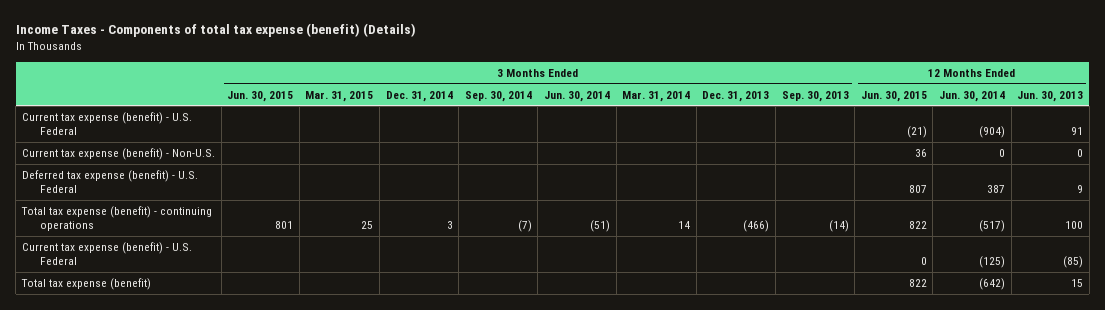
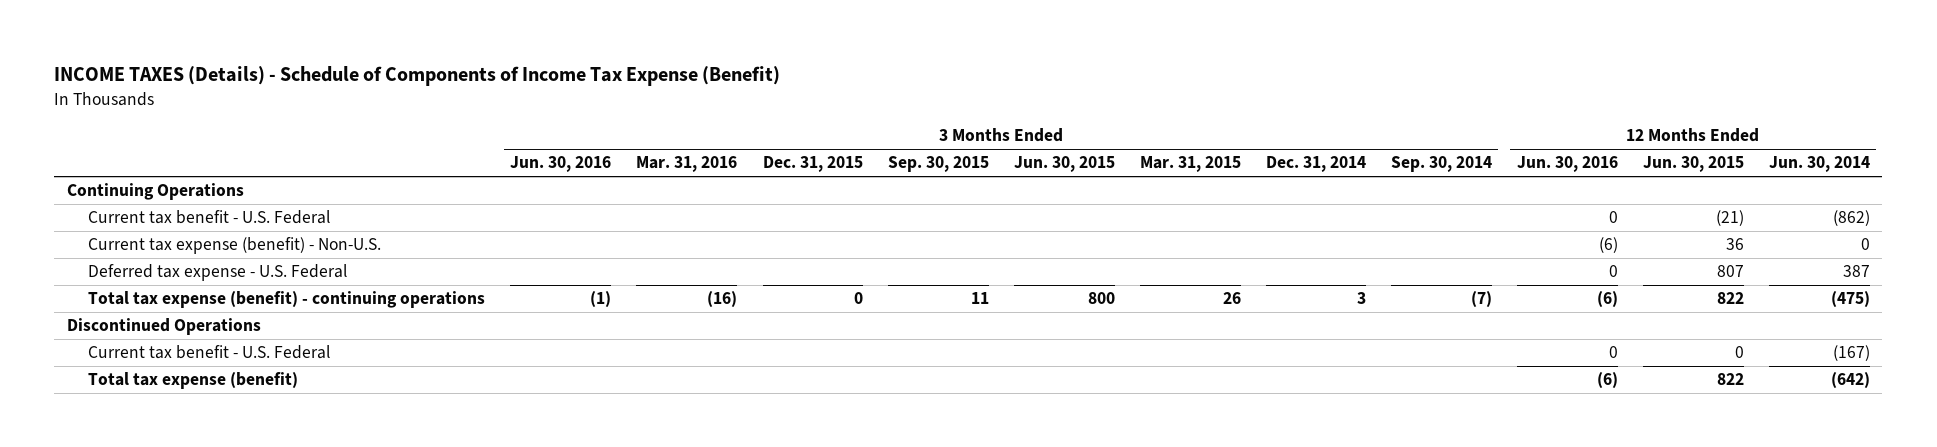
[15,23,416,38] Income Taxes - Components of total tax expense (benefit) (Details) -> [54,66,781,87] INCOME TAXES (Details) - Schedule of Components of Income Tax Expense (Benefit)
[544,90,611,102] Jun. 30, 2014 -> none
[622,90,691,102] Mar. 31, 2014 -> none
[702,90,770,102] Dec. 31, 2013 -> none
[781,90,849,102] Sep. 30, 2013 -> none
[1017,90,1084,102] Jun. 30, 2013 -> none
none -> [510,156,612,173] Jun. 30, 2016
none -> [636,156,738,173] Mar. 31, 2016
none -> [762,156,863,173] Dec. 31, 2015
none -> [887,156,989,173] Sep. 30, 2015
none -> [1516,156,1618,173] Jun. 30, 2016
none -> [66,183,244,201] Continuing Operations
[22,112,193,136] Current tax expense (benefit) - U.S. Federal -> [88,210,331,225] Current tax benefit - U.S. Federal
[979,126,1006,139] (904) -> [1832,210,1870,227] (862)
[22,170,199,194] Deferred tax expense (benefit) - U.S. Federal -> [88,264,348,282] Deferred tax expense - U.S. Federal
[275,221,294,230] 801 -> [1087,292,1115,305] 800
[361,221,374,230] 25 -> [1222,292,1241,305] 26
[979,220,1006,233] (517) -> [1830,291,1870,308] (475)
none -> [66,318,261,336] Discontinued Operations
[22,242,193,266] Current tax expense (benefit) - U.S. Federal -> [88,345,331,360] Current tax benefit - U.S. Federal
[979,256,1006,269] (125) -> [1832,345,1870,362] (167)

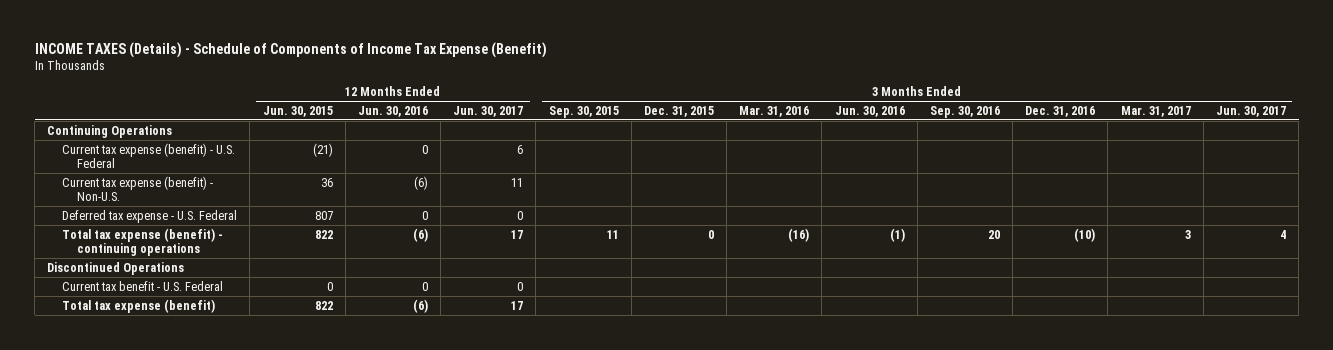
[1013,156,1115,173] Jun. 30, 2015 -> none
[1139,156,1241,173] Mar. 31, 2015 -> none
[1265,156,1366,173] Dec. 31, 2014 -> none
[1390,156,1492,173] Sep. 30, 2014 -> none
[1768,156,1870,173] Jun. 30, 2014 -> none
none -> [453,105,524,117] Jun. 30, 2017
none -> [929,105,1000,118] Sep. 30, 2016
none -> [1025,105,1096,117] Dec. 31, 2016
none -> [1120,105,1191,117] Mar. 31, 2017
none -> [1215,105,1286,117] Jun. 30, 2017
[88,210,331,225] Current tax benefit - U.S. Federal -> [62,142,236,168] Current tax expense (benefit) - U.S. Federal

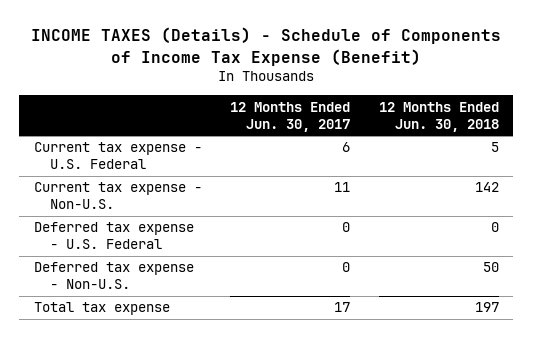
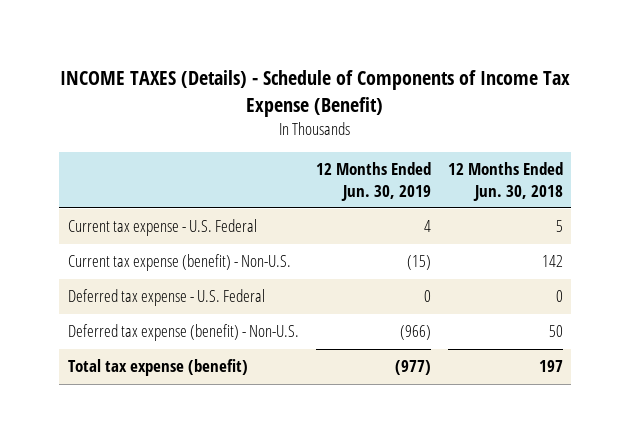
[230,101,351,132] 12 Months Ended Jun. 30, 2017 -> none
none -> [315,161,431,201] 12 Months Ended Jun. 30, 2019
[33,182,202,210] Current tax expense - Non-U.S. -> [67,254,291,272] Current tax expense (benefit) - Non-U.S.
[33,262,194,290] Deferred tax expense - Non-U.S. -> [67,324,299,342] Deferred tax expense (benefit) - Non-U.S.
[33,302,170,316] Total tax expense -> [67,359,248,377] Total tax expense (benefit)

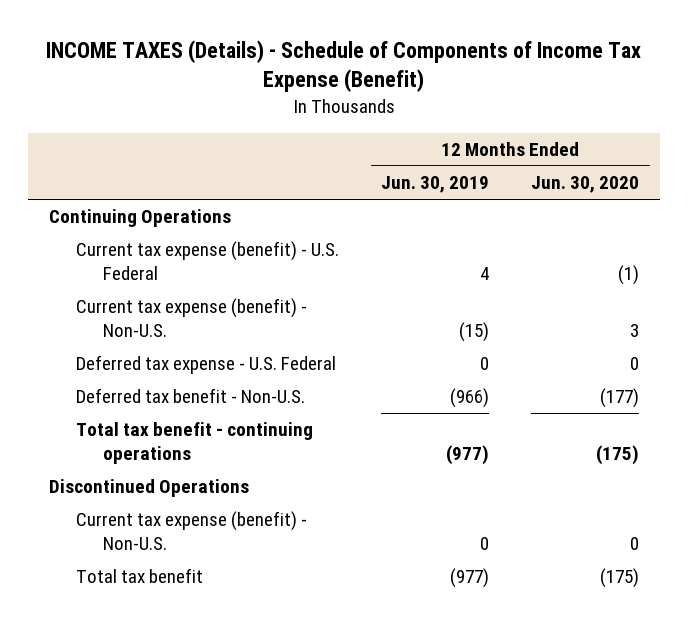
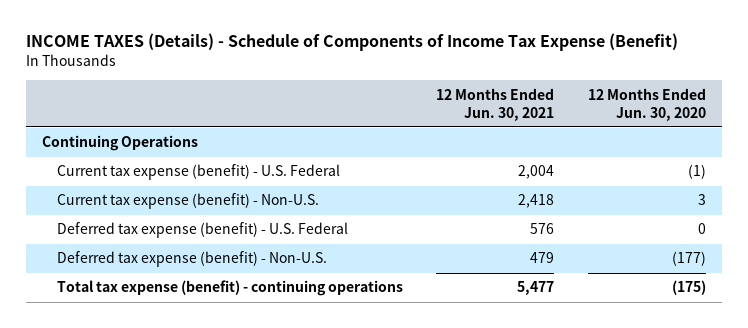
[381,176,490,194] Jun. 30, 2019 -> none
none -> [436,87,555,121] 12 Months Ended Jun. 30, 2021
[48,479,249,498] Discontinued Operations -> none
[76,511,308,550] Current tax expense (benefit) - Non-U.S. -> none
[76,568,204,584] Total tax benefit -> none
[76,355,337,375] Deferred tax expense - U.S. Federal -> [57,222,349,239] Deferred tax expense (benefit) - U.S. Federal
[76,388,306,404] Deferred tax benefit - Non-U.S. -> [57,251,328,268] Deferred tax expense (benefit) - Non-U.S.
[76,422,314,464] Total tax benefit - continuing operations -> [57,280,404,297] Total tax expense (benefit) - continuing operations

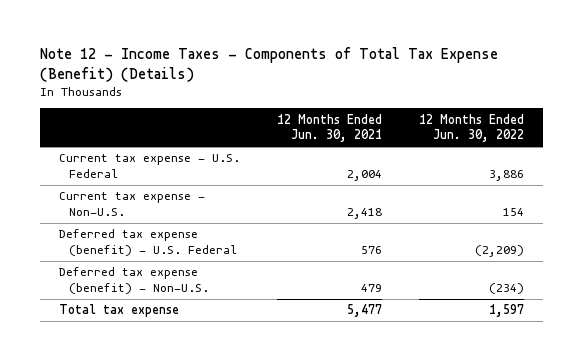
[25,33,678,52] INCOME TAXES (Details) - Schedule of Components of Income Tax Expense (Benefit) -> [39,47,498,82] Note 12 - Income Taxes - Components of Total Tax Expense (Benefit) (Details)
[587,87,706,121] 12 Months Ended Jun. 30, 2020 -> none
none -> [419,113,525,143] 12 Months Ended Jun. 30, 2022
[42,135,199,152] Continuing Operations -> none
[57,164,341,181] Current tax expense (benefit) - U.S. Federal -> [58,154,240,179] Current tax expense - U.S. Federal
[57,193,320,210] Current tax expense (benefit) - Non-U.S. -> [58,192,205,217] Current tax expense - Non-U.S.
[57,280,404,297] Total tax expense (benefit) - continuing operations -> [58,304,179,318] Total tax expense

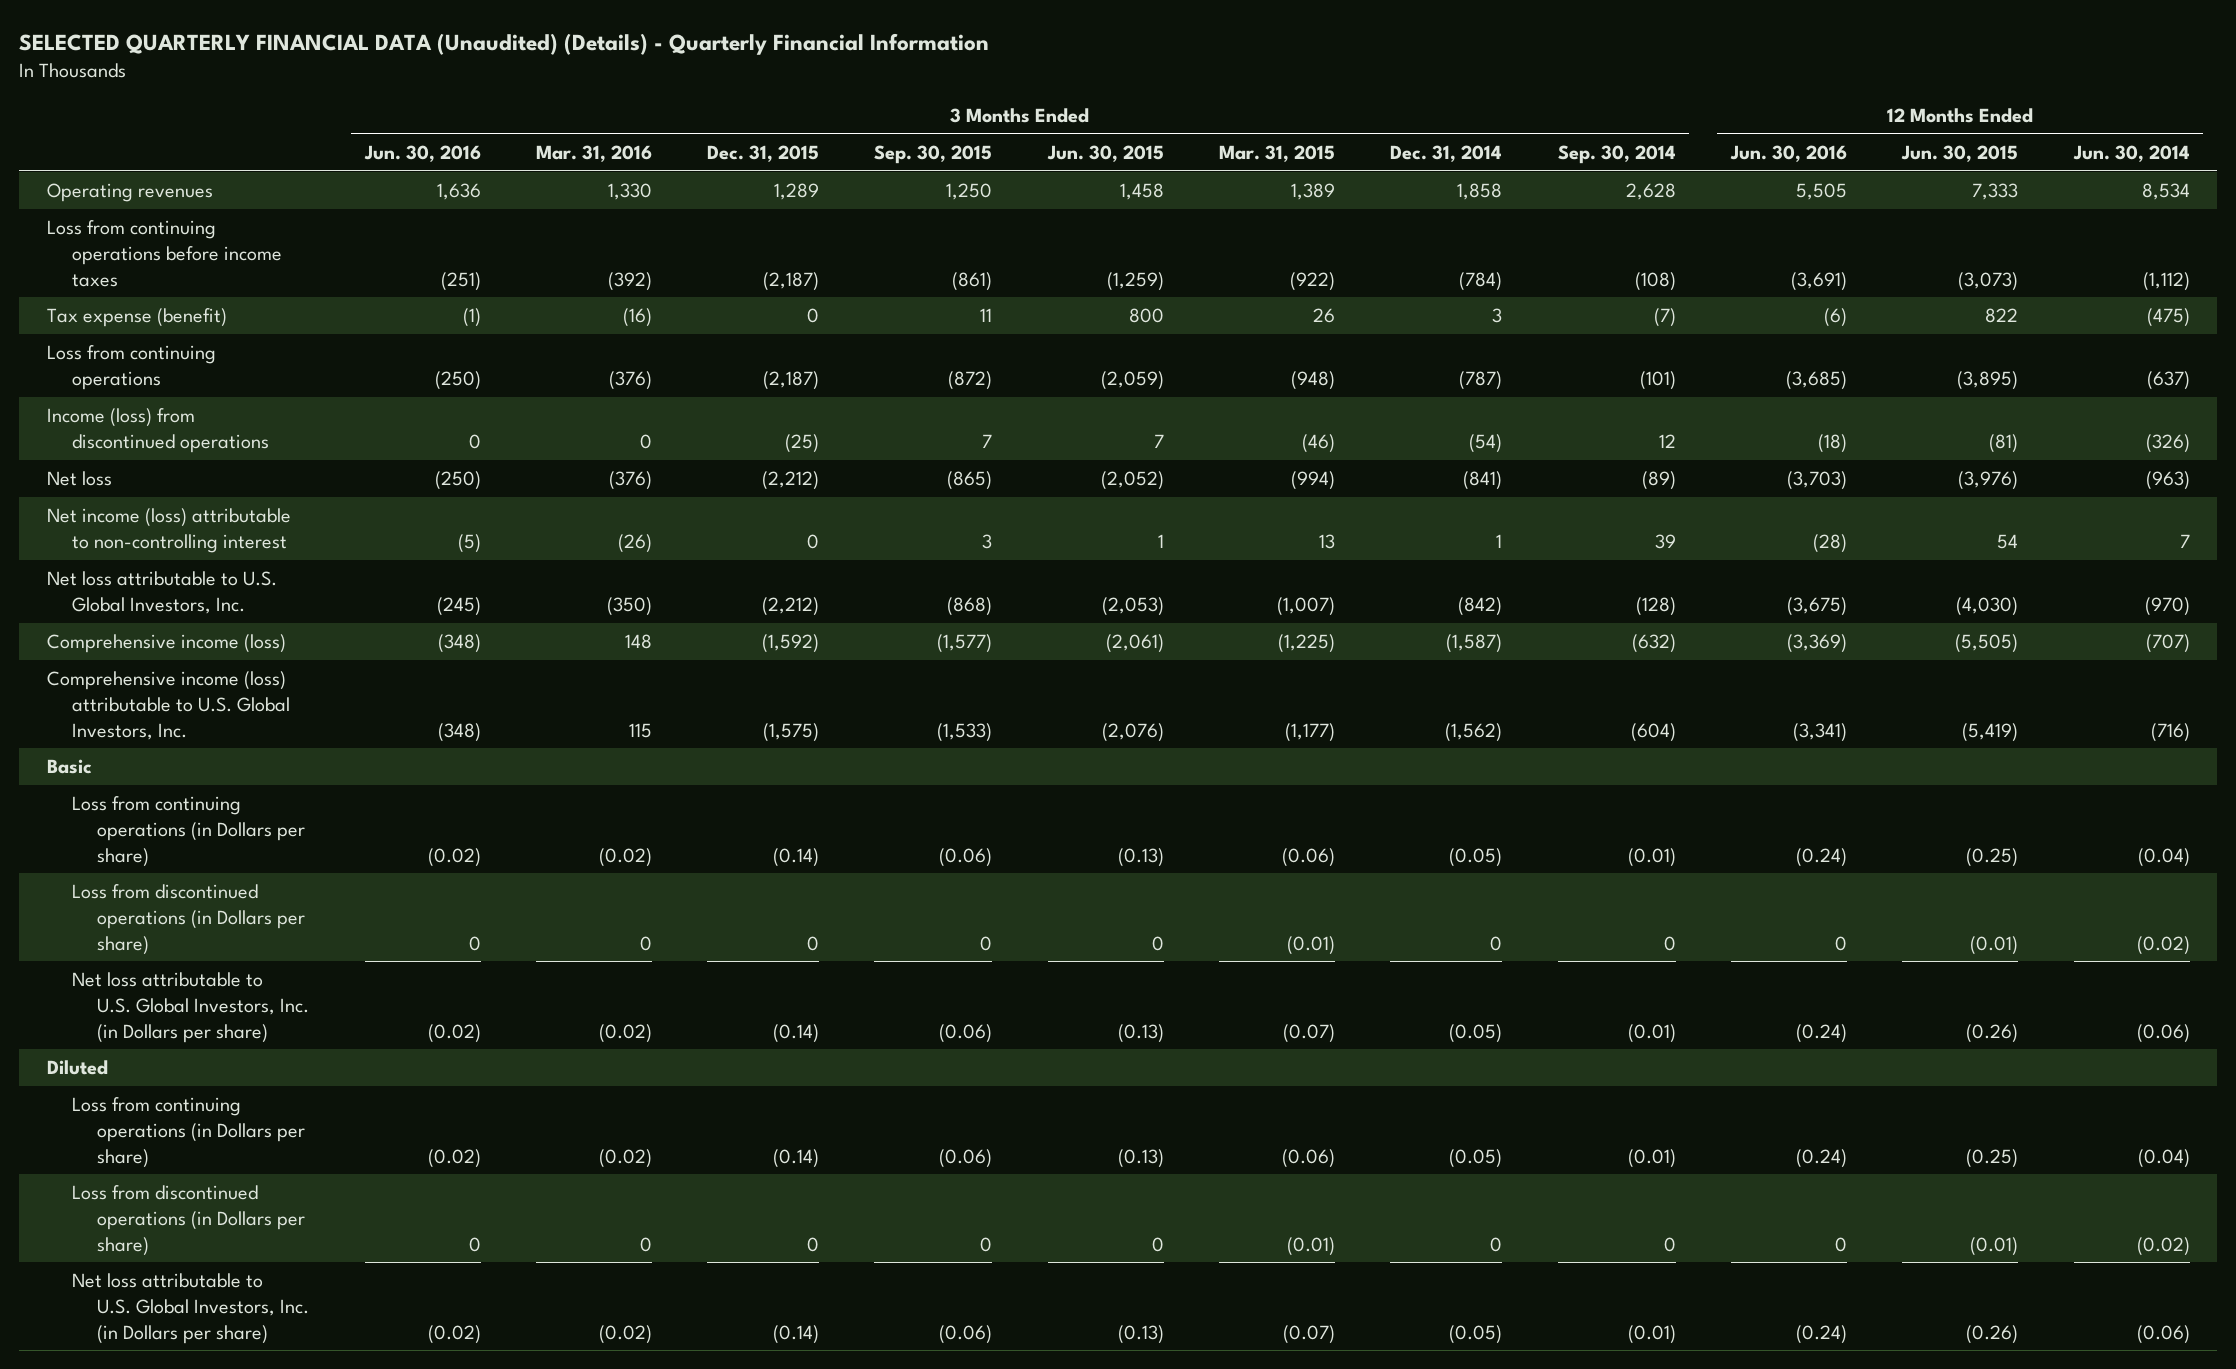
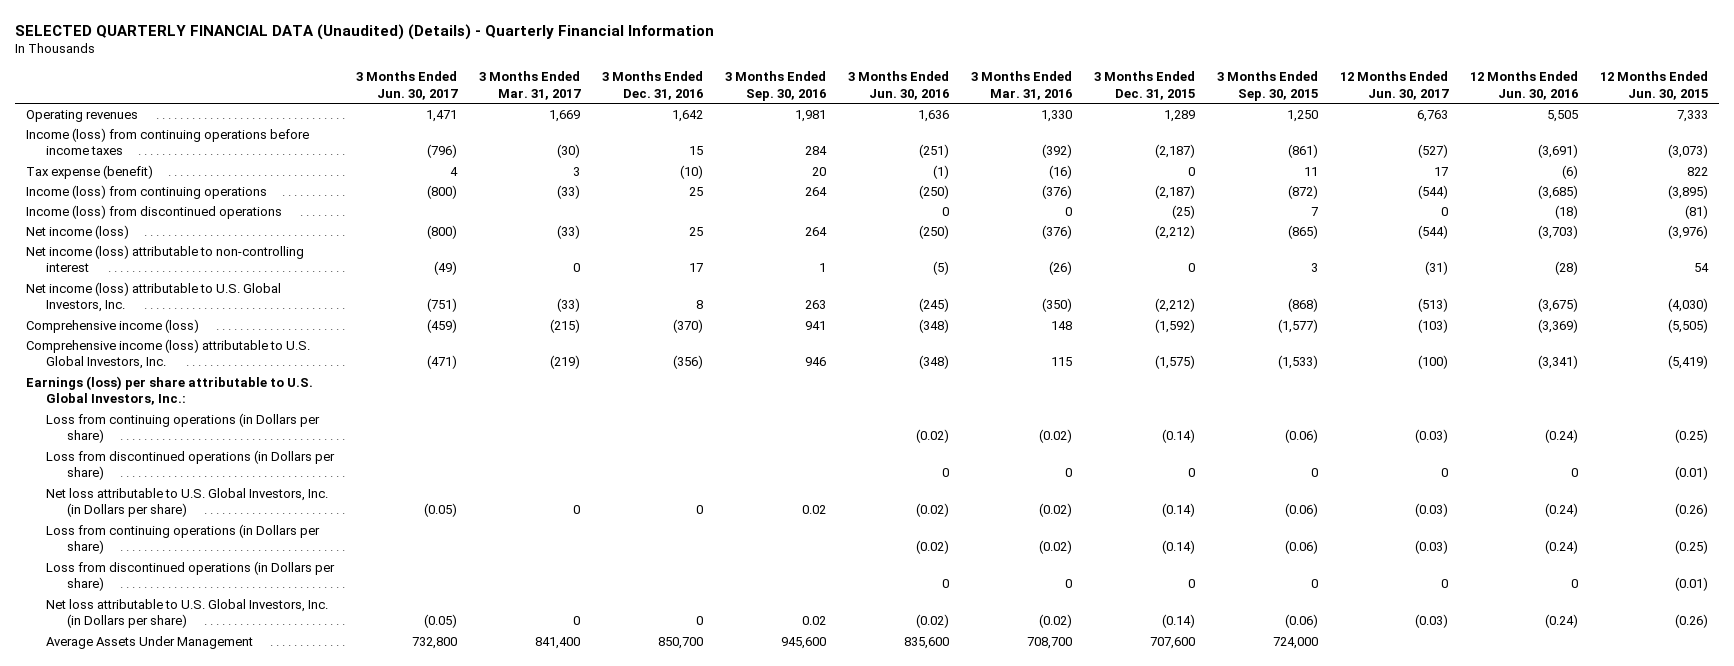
[1046,144,1164,162] Jun. 30, 2015 -> none
[1219,144,1336,162] Mar. 31, 2015 -> none
[1390,144,1503,162] Dec. 31, 2014 -> none
[1557,144,1676,164] Sep. 30, 2014 -> none
[2072,144,2190,162] Jun. 30, 2014 -> none
none -> [356,71,459,100] 3 Months Ended Jun. 30, 2017
none -> [479,71,582,100] 3 Months Ended Mar. 31, 2017
none -> [602,71,704,100] 3 Months Ended Dec. 31, 2016
none -> [725,71,827,101] 3 Months Ended Sep. 30, 2016
none -> [1340,71,1450,100] 12 Months Ended Jun. 30, 2017
[46,220,283,287] Loss from continuing operations before income taxes -> [26,127,310,156] Income (loss) from continuing operations before income taxes
[46,345,216,390] Loss from continuing operations -> [26,184,268,199] Income (loss) from continuing operations
[46,471,112,487] Net loss -> [26,224,130,239] Net income (loss)
[46,571,277,614] Net loss attributable to U.S. Global Investors, Inc. -> [26,281,282,313] Net income (loss) attributable to U.S. Global Investors, Inc.
[46,759,92,775] Basic -> none
none -> [26,375,314,406] Earnings (loss) per share attributable to U.S. Global Investors, Inc.:
[46,1060,108,1076] Diluted -> none
none -> [46,635,254,649] Average Assets Under Management

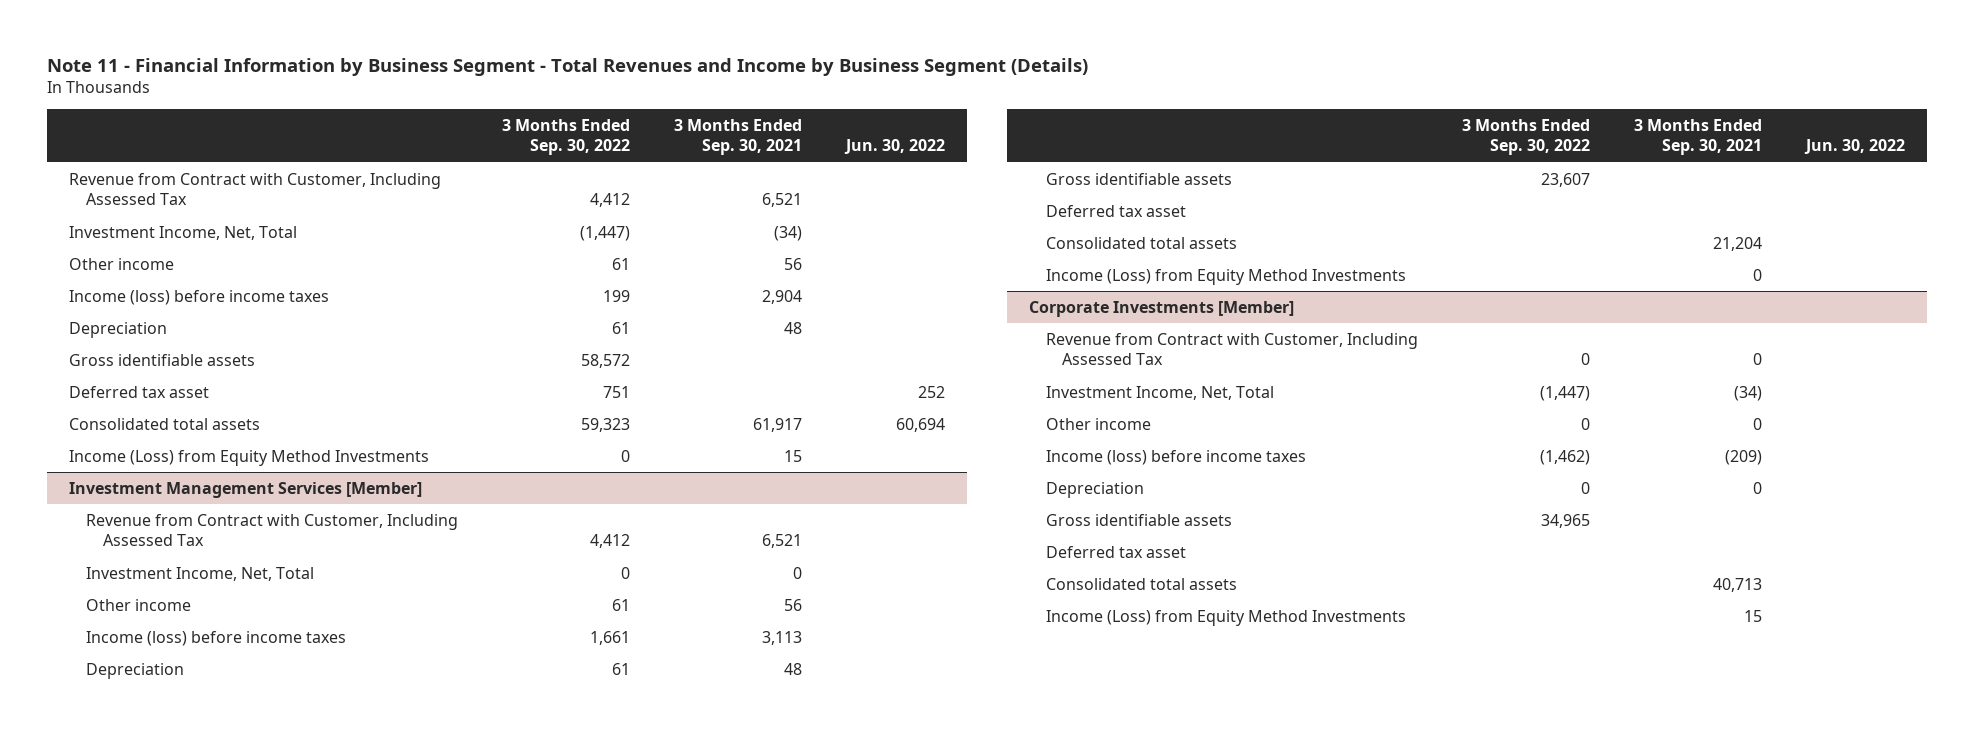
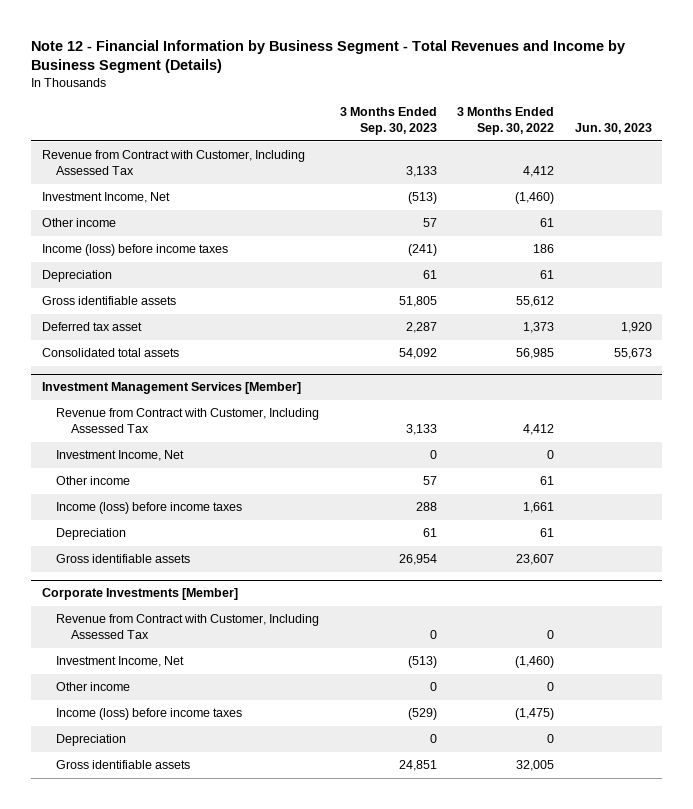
[47,57,1089,76] Note 11 - Financial Information by Business Segment - Total Revenues and Income by Business Segment (Details) -> [31,39,626,73] Note 12 - Financial Information by Business Segment - Total Revenues and Income by Business Segment (Details)
[674,119,803,156] 3 Months Ended Sep. 30, 2021 -> none
[844,139,946,155] Jun. 30, 2022 -> none
none -> [339,107,437,136] 3 Months Ended Sep. 30, 2023
none -> [574,123,652,135] Jun. 30, 2023
[69,225,298,240] Investment Income, Net, Total -> [41,192,170,204] Investment Income, Net
[580,225,631,241] (1,447) -> [515,192,555,205] (1,460)
[603,289,631,302] 199 -> [533,244,555,254] 186
[69,449,430,466] Income (Loss) from Equity Method Investments -> none
[581,353,631,368] 58,572 -> [516,296,555,308] 55,612
[603,385,631,398] 751 -> [523,322,555,334] 1,373
[581,417,631,432] 59,323 -> [516,348,555,360] 56,985
[85,566,314,581] Investment Income, Net, Total -> [56,450,185,462] Investment Income, Net
[1045,204,1186,217] Deferred tax asset -> none
[1045,236,1237,249] Consolidated total assets -> none
[1045,268,1406,285] Income (Loss) from Equity Method Investments -> none
[1045,385,1274,400] Investment Income, Net, Total -> [56,656,185,668] Investment Income, Net
[1539,385,1590,401] (1,447) -> [515,656,555,669] (1,460)
[1539,449,1590,465] (1,462) -> [515,708,555,721] (1,475)
[1045,545,1186,558] Deferred tax asset -> none
[1045,577,1237,590] Consolidated total assets -> none
[1045,609,1406,626] Income (Loss) from Equity Method Investments -> none
[1540,513,1590,528] 34,965 -> [516,760,555,772] 32,005

